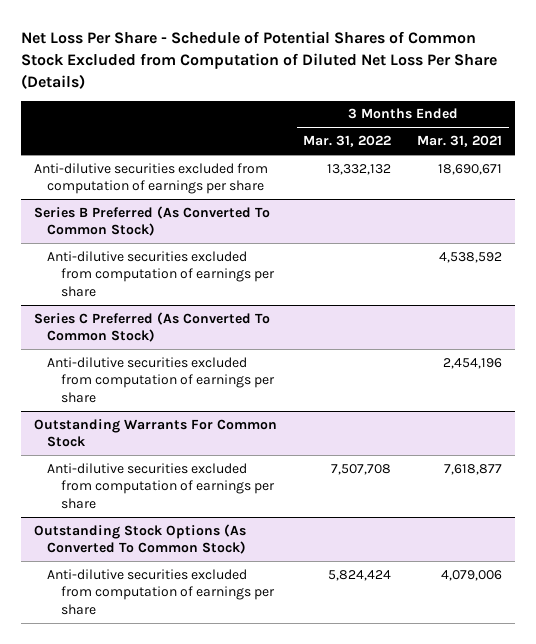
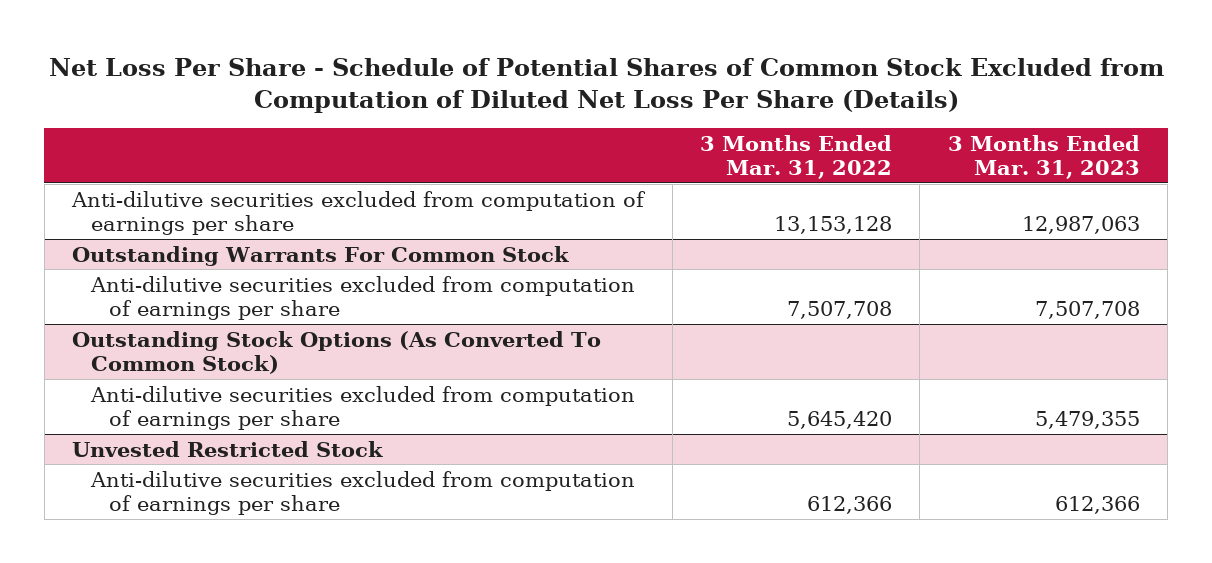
[417,135,503,148] Mar. 31, 2021 -> none
none -> [947,134,1140,180] 3 Months Ended Mar. 31, 2023
[34,205,271,237] Series B Preferred (As Converted To Common Stock) -> none
[47,250,275,298] Anti-dilutive securities excluded from computation of earnings per share -> none
[34,311,271,343] Series C Preferred (As Converted To Common Stock) -> none
[47,356,275,404] Anti-dilutive securities excluded from computation of earnings per share -> none
[327,163,392,175] 13,332,132 -> [773,216,892,235] 13,153,128
[328,569,392,581] 5,824,424 -> [786,411,892,430] 5,645,420
none -> [72,440,384,457] Unvested Restricted Stock
none -> [89,470,635,516] Anti-dilutive securities excluded from computation of earnings per share

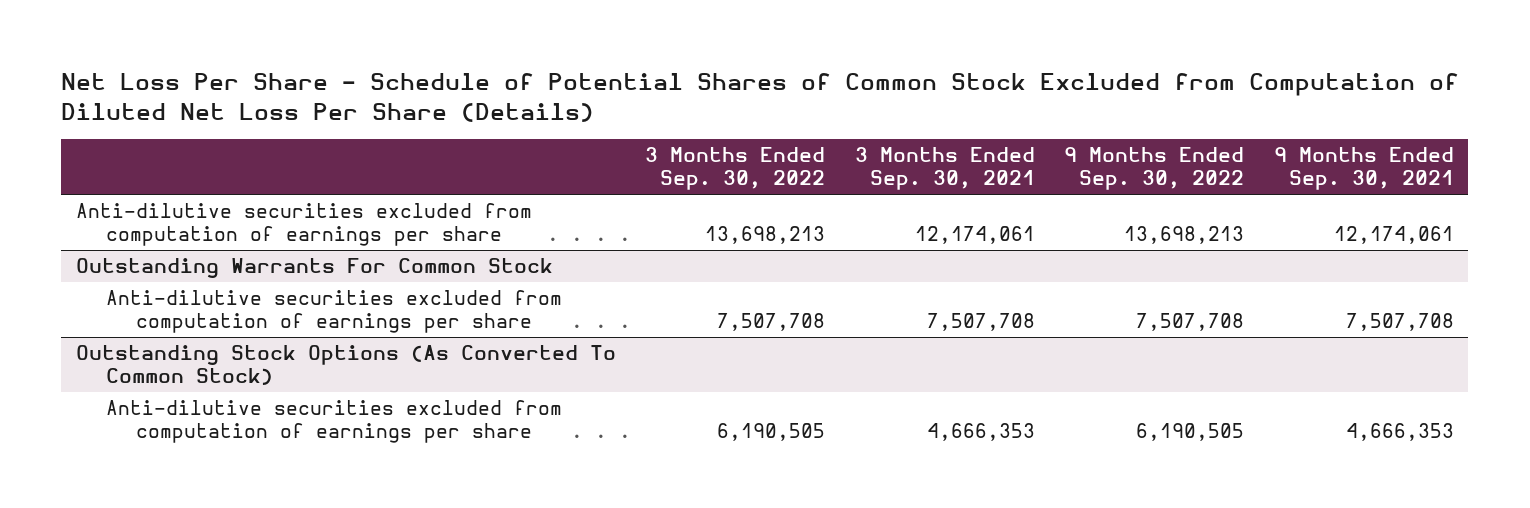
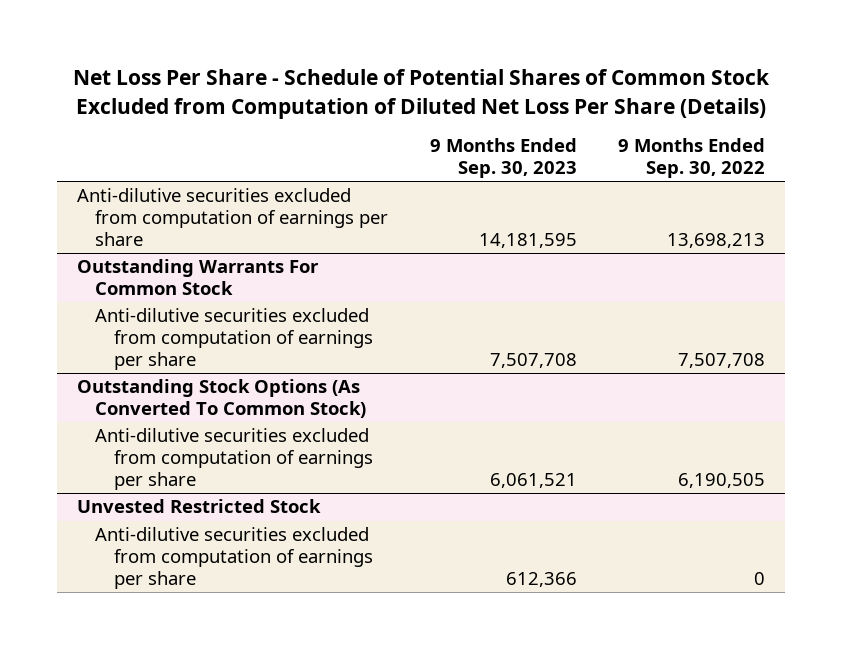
[645,147,826,191] 3 Months Ended Sep. 30, 2022 -> none
[854,147,1035,191] 3 Months Ended Sep. 30, 2021 -> none
[1273,147,1454,191] 9 Months Ended Sep. 30, 2021 -> none
none -> [429,138,577,178] 9 Months Ended Sep. 30, 2023
none -> [77,499,322,514] Unvested Restricted Stock
none -> [95,527,373,589] Anti-dilutive securities excluded from computation of earnings per share

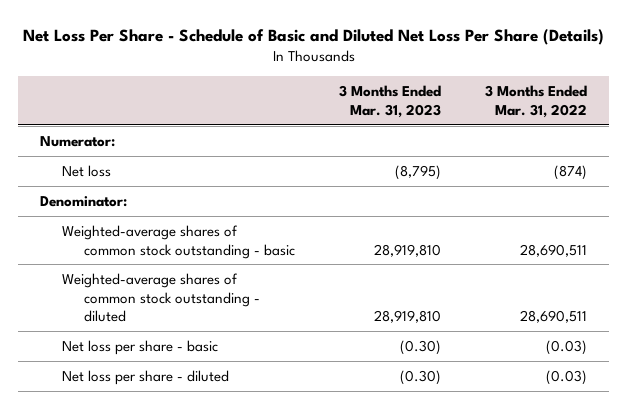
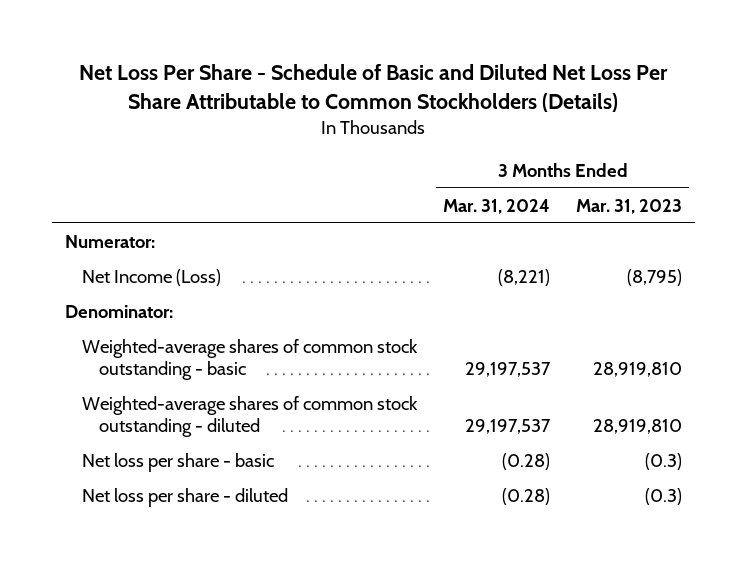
[22,29,604,46] Net Loss Per Share - Schedule of Basic and Diluted Net Loss Per Share (Details) -> [79,64,669,113] Net Loss Per Share - Schedule of Basic and Diluted Net Loss Per Share Attributable to Common Stockholders (Details)
[485,85,588,118] 3 Months Ended Mar. 31, 2022 -> none
none -> [442,198,550,214] Mar. 31, 2024
[62,164,112,177] Net loss -> [81,269,221,287] Net Income (Loss)
[400,339,442,355] (0.30) -> [645,453,683,471] (0.3)
[400,369,442,385] (0.30) -> [645,488,683,506] (0.3)

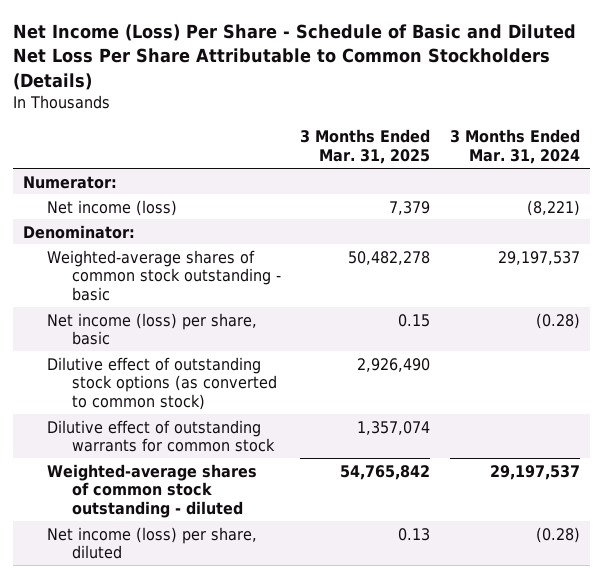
[79,64,669,113] Net Loss Per Share - Schedule of Basic and Diluted Net Loss Per Share Attributable to Common Stockholders (Details) -> [13,23,577,90] Net Income (Loss) Per Share - Schedule of Basic and Diluted Net Loss Per Share Attributable to Common Stockholders (Details)
[576,198,683,214] Mar. 31, 2023 -> none
none -> [300,129,431,165] 3 Months Ended Mar. 31, 2025
[81,269,221,287] Net Income (Loss) -> [47,199,178,216] Net income (loss)
none -> [47,312,258,346] Net income (loss) per share, basic
none -> [47,356,277,411] Dilutive effect of outstanding stock options (as converted to common stock)
none -> [47,419,275,453] Dilutive effect of outstanding warrants for common stock
[81,453,274,473] Net loss per share - basic -> none
[81,488,288,508] Net loss per share - diluted -> [47,526,258,560] Net income (loss) per share, diluted

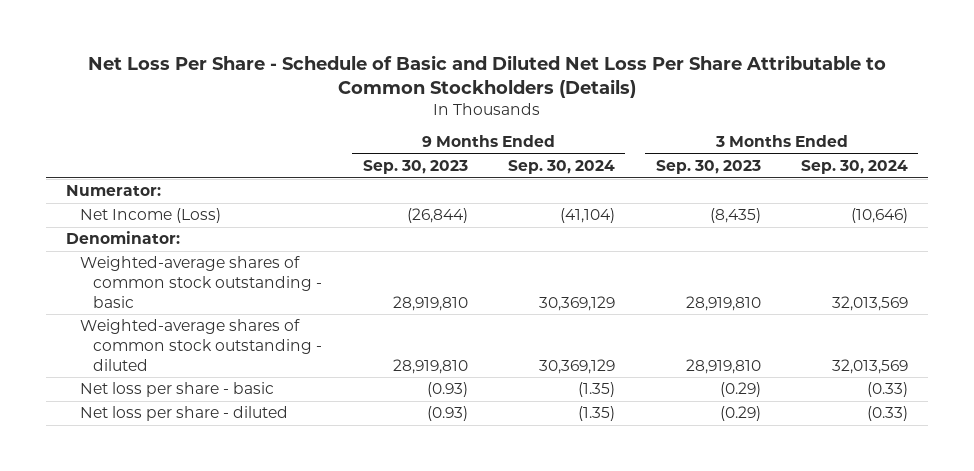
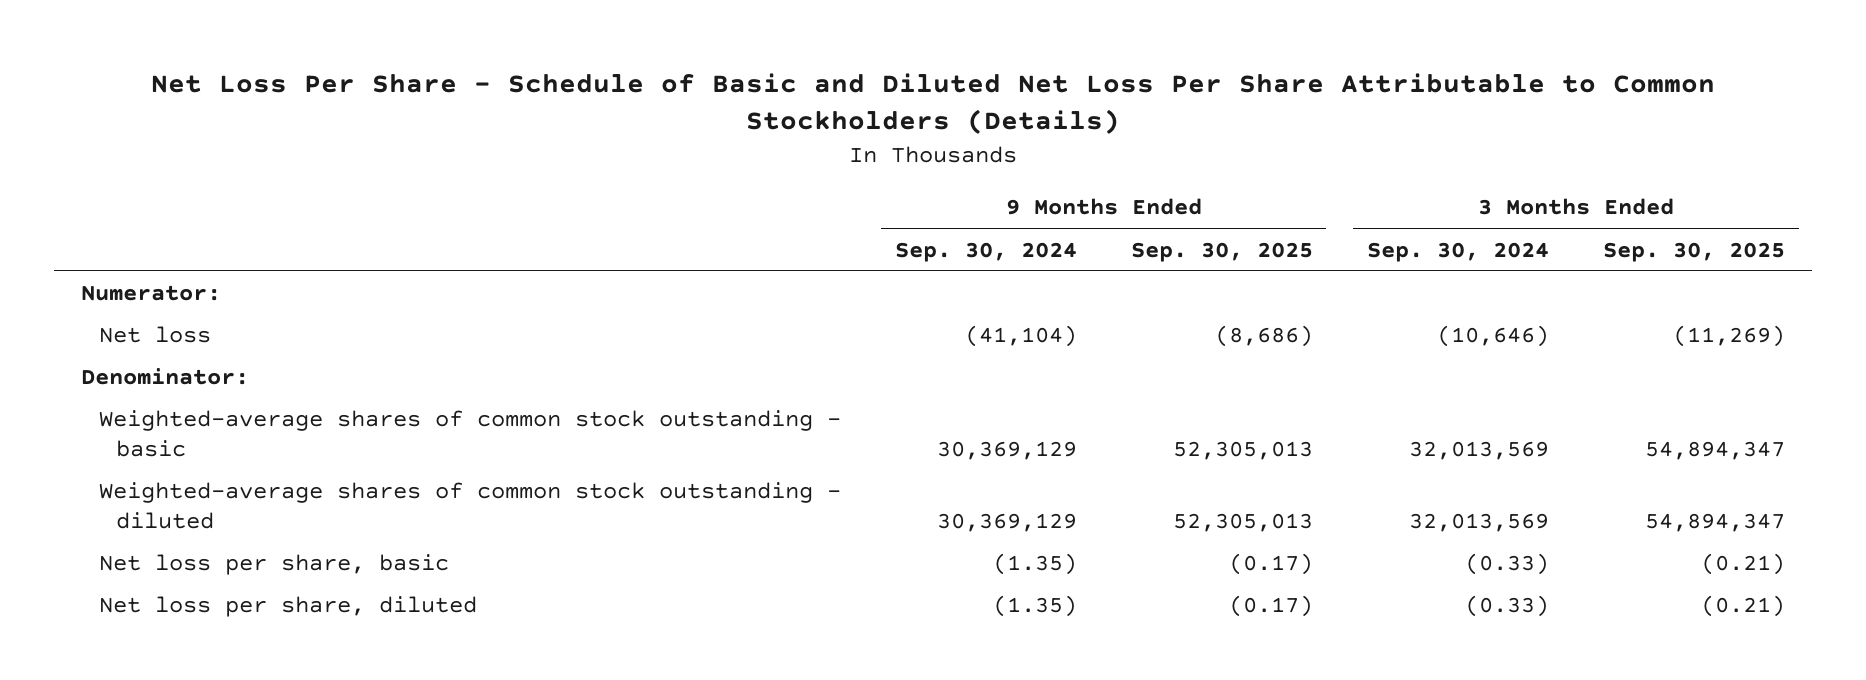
[362,160,468,175] Sep. 30, 2023 -> none
[655,160,761,175] Sep. 30, 2023 -> none
none -> [1130,241,1313,262] Sep. 30, 2025
none -> [1603,241,1786,262] Sep. 30, 2025
[79,208,221,224] Net Income (Loss) -> [98,326,211,344] Net loss
[79,382,274,398] Net loss per share - basic -> [98,554,449,576] Net loss per share, basic
[79,406,288,422] Net loss per share - diluted -> [98,596,477,618] Net loss per share, diluted

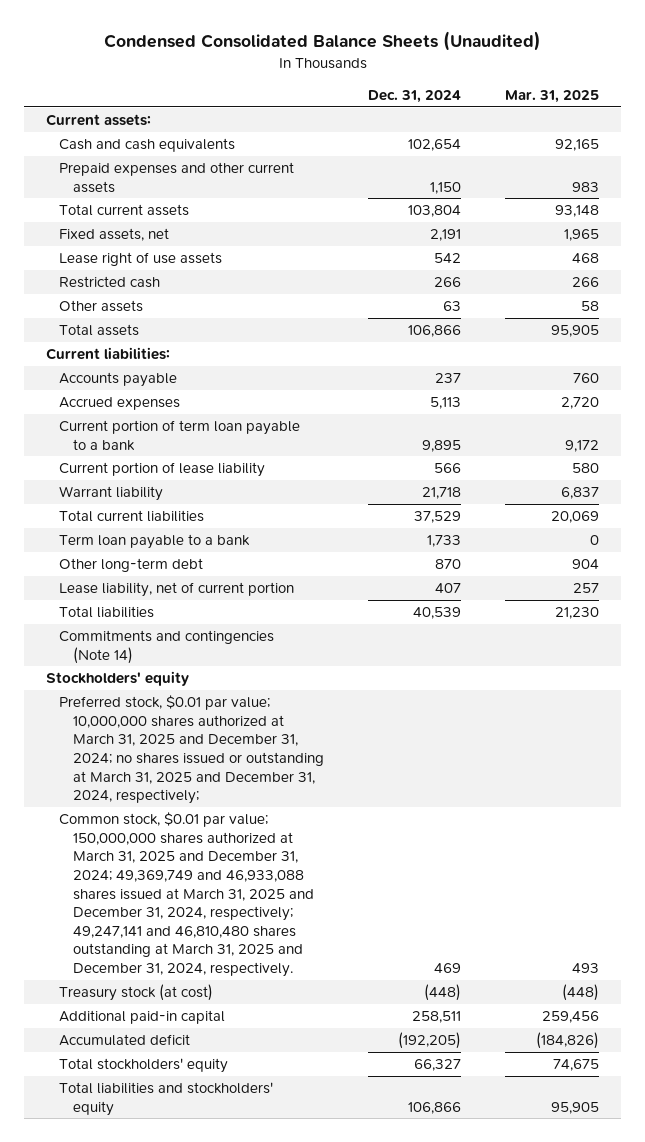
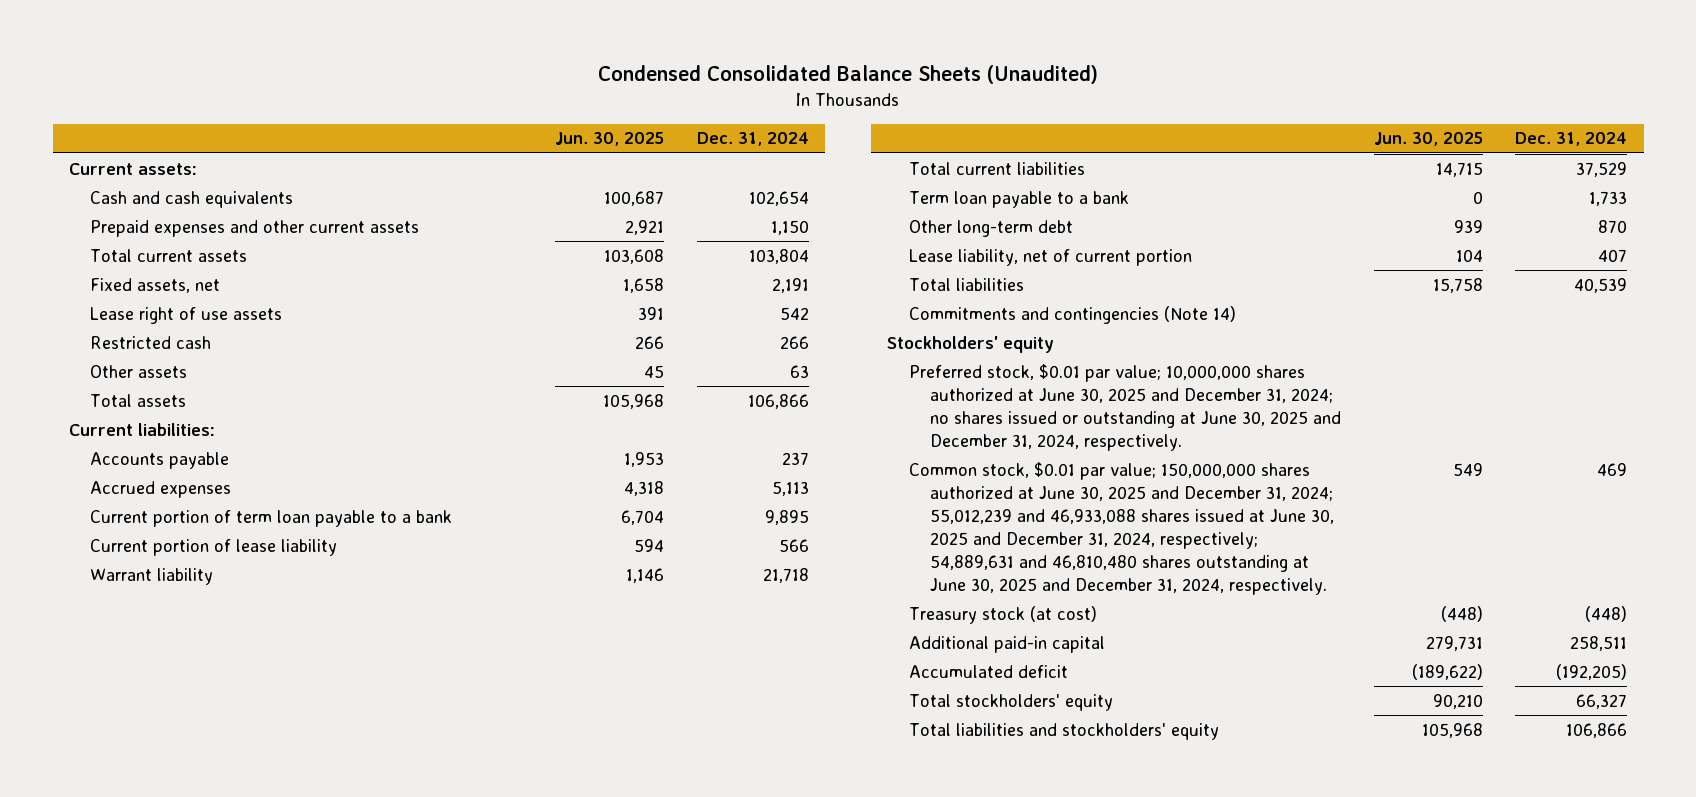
[505,90,600,104] Mar. 31, 2025 -> none
none -> [555,132,665,147] Jun. 30, 2025
[59,695,324,805] Preferred stock, $0.01 par value; 10,000,000 shares authorized at March 31, 2025 and December 31, 2024; no shares issued or outstanding at March 31, 2025 and December 31, 2024, respectively; -> [908,363,1341,451] Preferred stock, $0.01 par value; 10,000,000 shares authorized at June 30, 2025 and December 31, 2024; no shares issued or outstanding at June 30, 2025 and December 31, 2024, respectively.
[59,812,314,978] Common stock, $0.01 par value; 150,000,000 shares authorized at March 31, 2025 and December 31, 2024; 49,369,749 and 46,933,088 shares issued at March 31, 2025 and December 31, 2024, respectively; 49,247,141 and 46,810,480 shares outstanding at March 31, 2025 and December 31, 2024, respectively. -> [908,461,1334,596] Common stock, $0.01 par value; 150,000,000 shares authorized at June 30, 2025 and December 31, 2024; 55,012,239 and 46,933,088 shares issued at June 30, 2025 and December 31, 2024, respectively; 54,889,631 and 46,810,480 shares outstanding at June 30, 2025 and December 31, 2024, respectively.

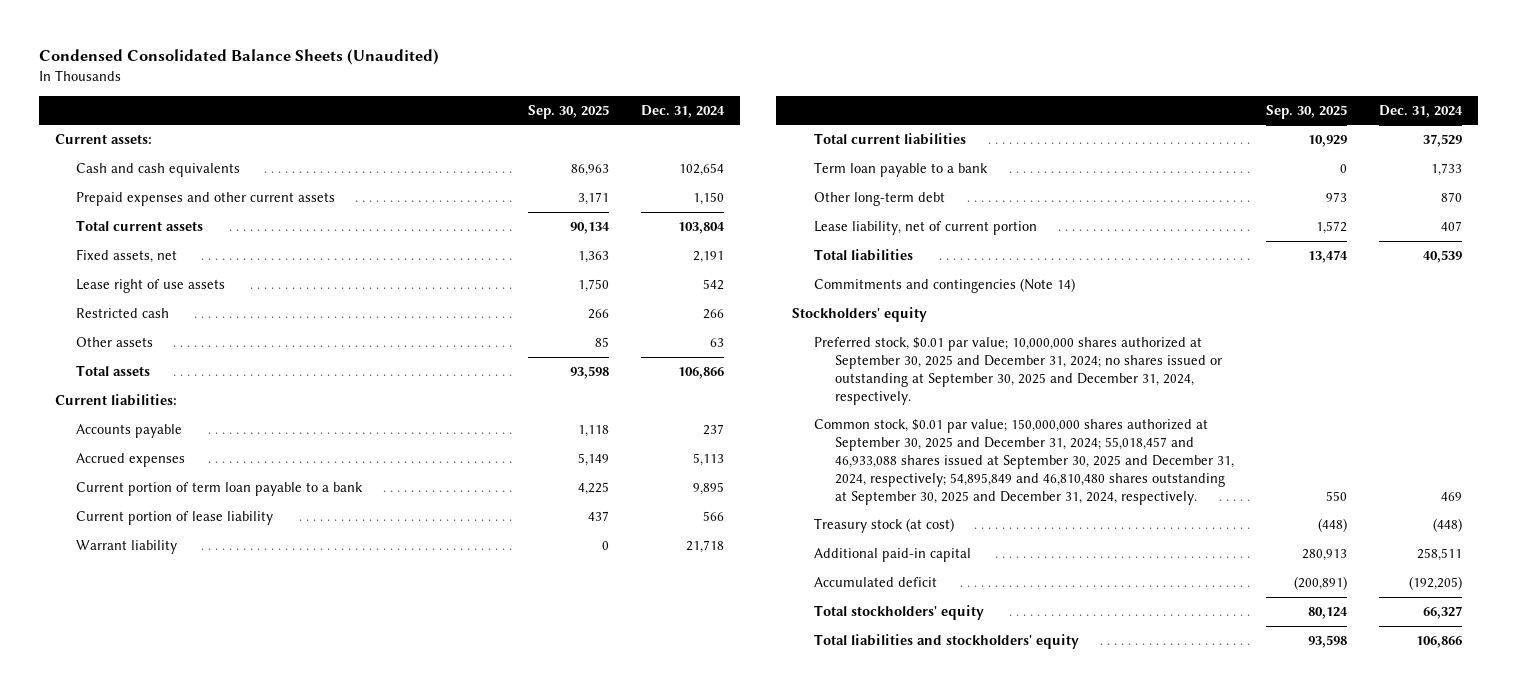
[555,132,665,147] Jun. 30, 2025 -> none
none -> [528,104,610,119] Sep. 30, 2025
[908,363,1341,451] Preferred stock, $0.01 par value; 10,000,000 shares authorized at June 30, 2025 and December 31, 2024; no shares issued or outstanding at June 30, 2025 and December 31, 2024, respectively. -> [813,337,1222,405] Preferred stock, $0.01 par value; 10,000,000 shares authorized at September 30, 2025 and December 31, 2024; no shares issued or outstanding at September 30, 2025 and December 31, 2024, respectively.
[908,461,1334,596] Common stock, $0.01 par value; 150,000,000 shares authorized at June 30, 2025 and December 31, 2024; 55,012,239 and 46,933,088 shares issued at June 30, 2025 and December 31, 2024, respectively; 54,889,631 and 46,810,480 shares outstanding at June 30, 2025 and December 31, 2024, respectively. -> [813,419,1234,505] Common stock, $0.01 par value; 150,000,000 shares authorized at September 30, 2025 and December 31, 2024; 55,018,457 and 46,933,088 shares issued at September 30, 2025 and December 31, 2024, respectively; 54,895,849 and 46,810,480 shares outstanding at September 30, 2025 and December 31, 2024, respectively.

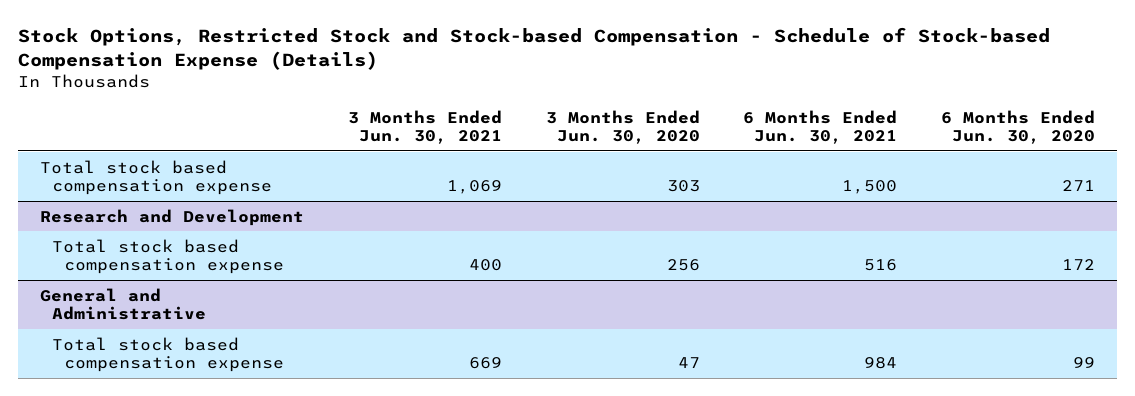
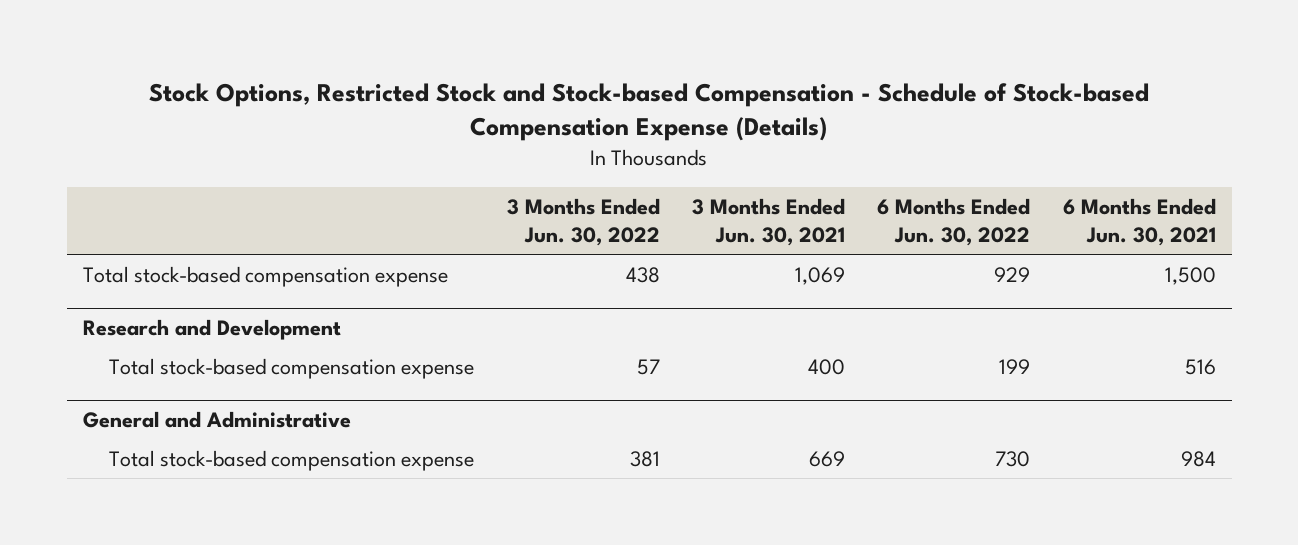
[545,109,700,144] 3 Months Ended Jun. 30, 2020 -> none
[941,109,1096,144] 6 Months Ended Jun. 30, 2020 -> none
none -> [506,197,660,247] 3 Months Ended Jun. 30, 2022
none -> [877,197,1031,247] 6 Months Ended Jun. 30, 2022
[40,159,273,196] Total stock based compensation expense -> [82,265,448,287] Total stock-based compensation expense
[52,238,284,275] Total stock based compensation expense -> [109,357,475,379] Total stock-based compensation expense
[52,336,284,373] Total stock based compensation expense -> [109,449,475,471] Total stock-based compensation expense

